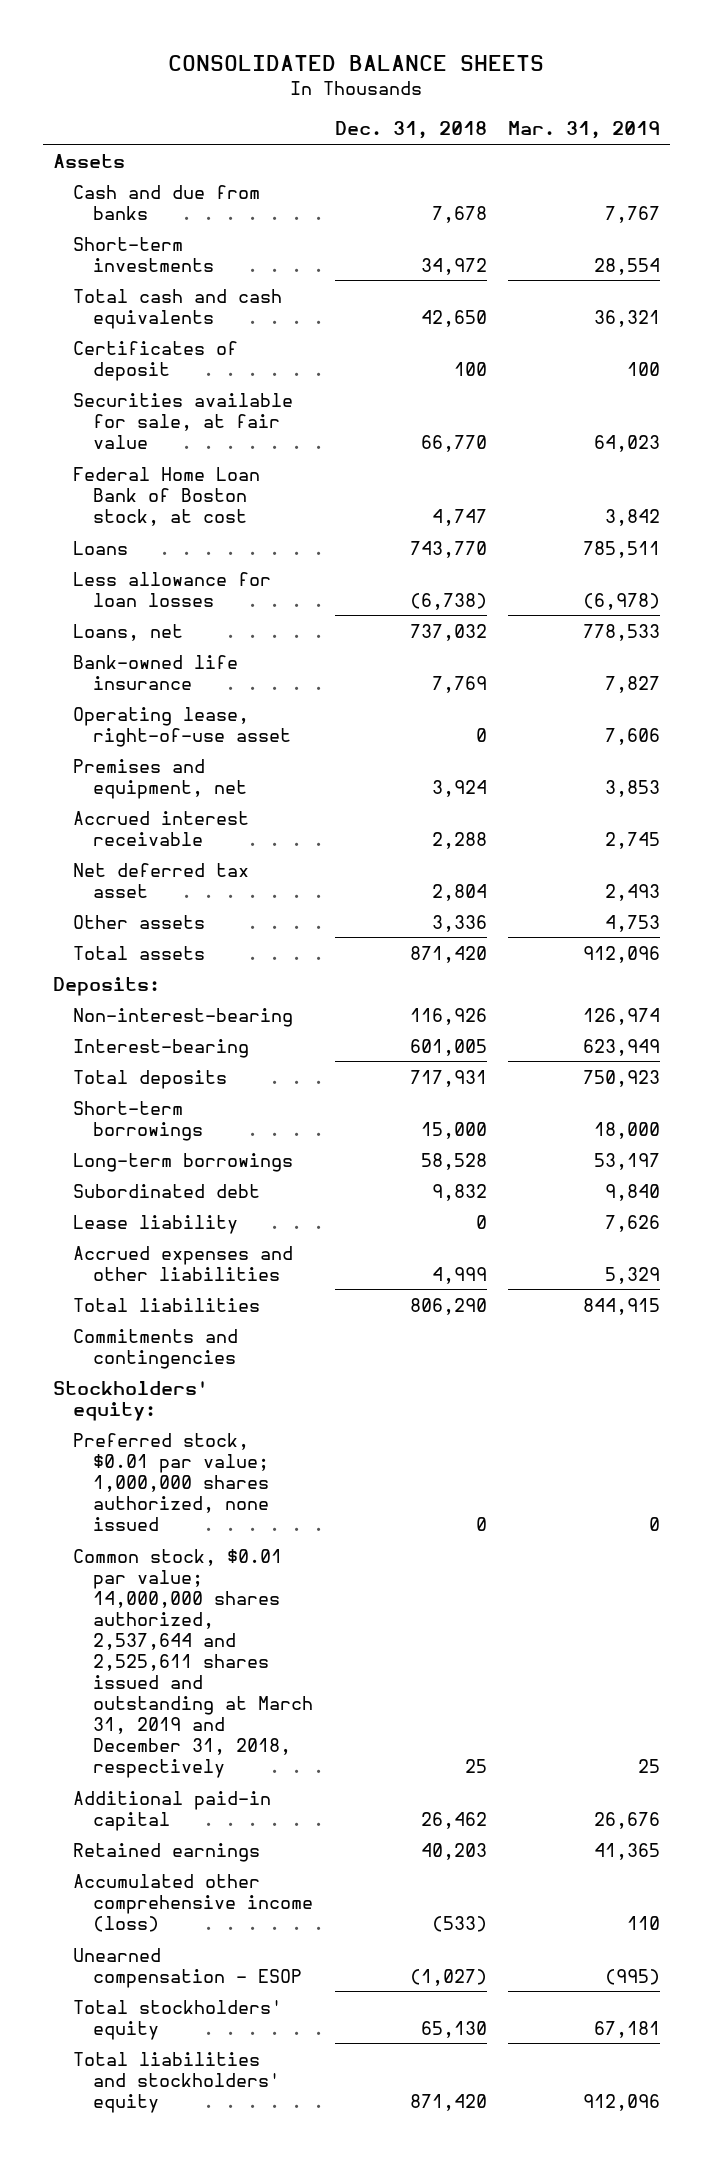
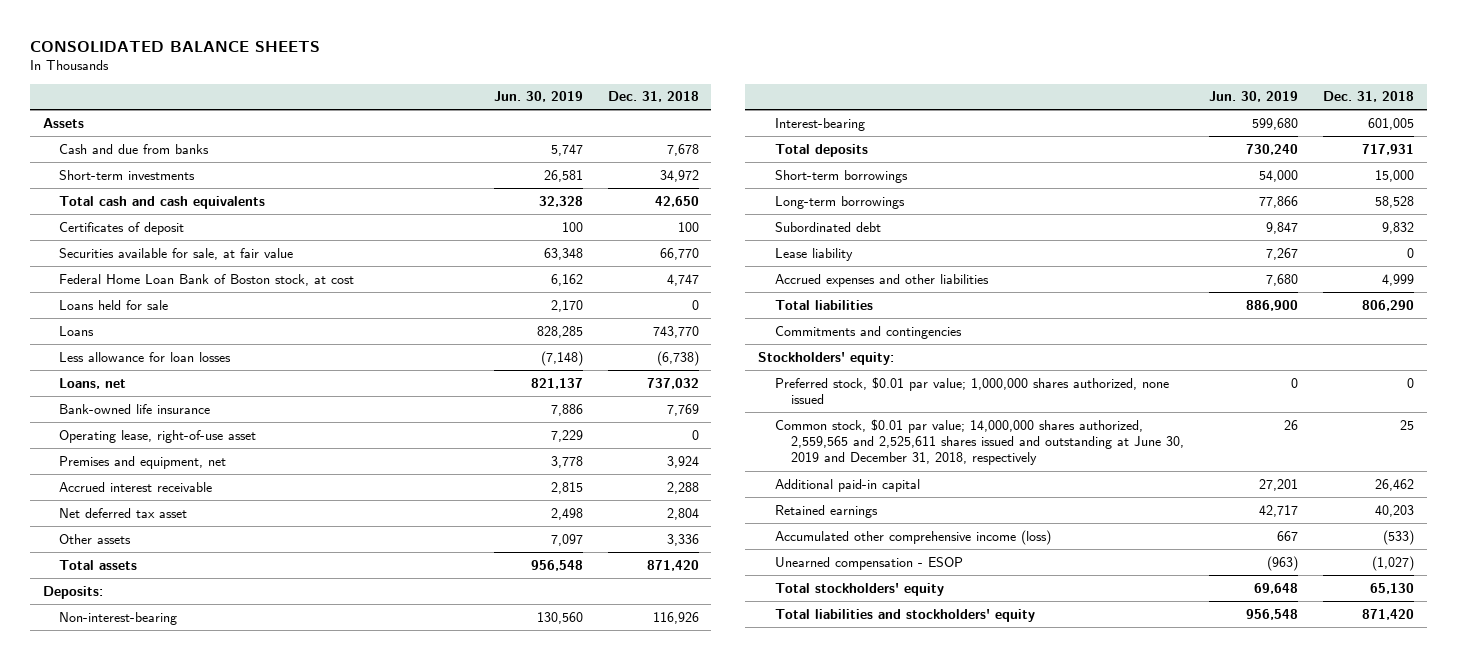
[507,121,660,140] Mar. 31, 2019 -> none
none -> [493,91,583,103] Jun. 30, 2019
none -> [59,299,169,310] Loans held for sale
[73,1548,314,1779] Common stock, $0.01 par value; 14,000,000 shares authorized, 2,537,644 and 2,525,611 shares issued and outstanding at March 31, 2019 and December 31, 2018, respectively -> [774,418,1185,466] Common stock, $0.01 par value; 14,000,000 shares authorized, 2,559,565 and 2,525,611 shares issued and outstanding at June 30, 2019 and December 31, 2018, respectively

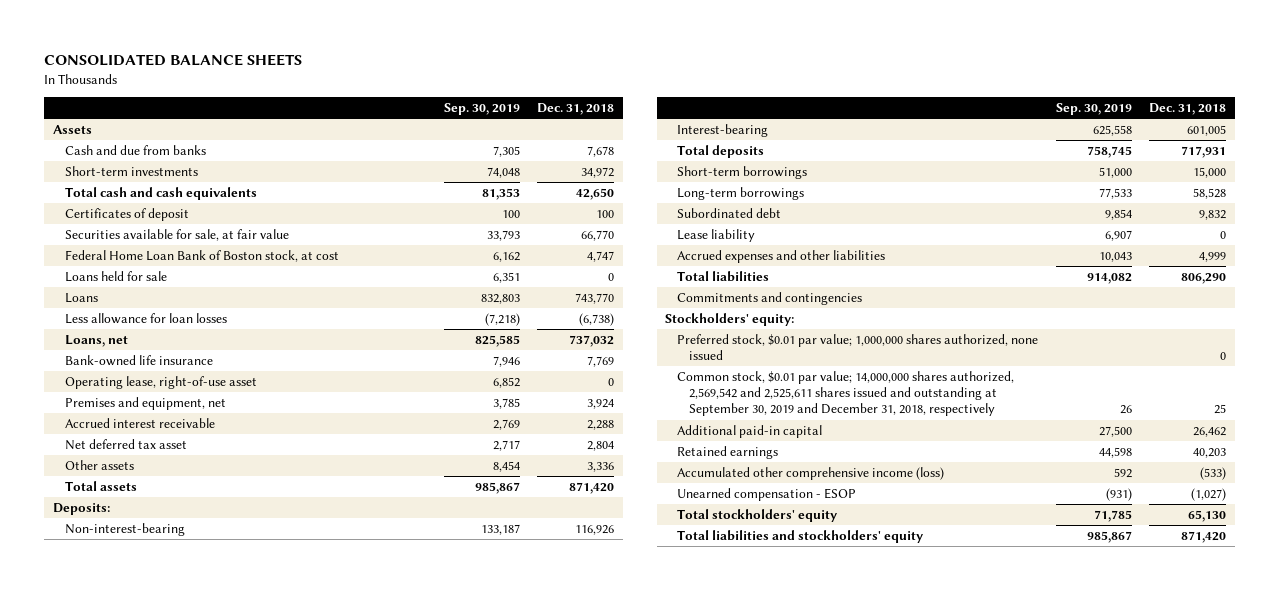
[493,91,583,103] Jun. 30, 2019 -> none
none -> [443,102,520,115] Sep. 30, 2019
[774,418,1185,466] Common stock, $0.01 par value; 14,000,000 shares authorized, 2,559,565 and 2,525,611 shares issued and outstanding at June 30, 2019 and December 31, 2018, respectively -> [677,370,1015,417] Common stock, $0.01 par value; 14,000,000 shares authorized, 2,569,542 and 2,525,611 shares issued and outstanding at September 30, 2019 and December 31, 2018, respectively

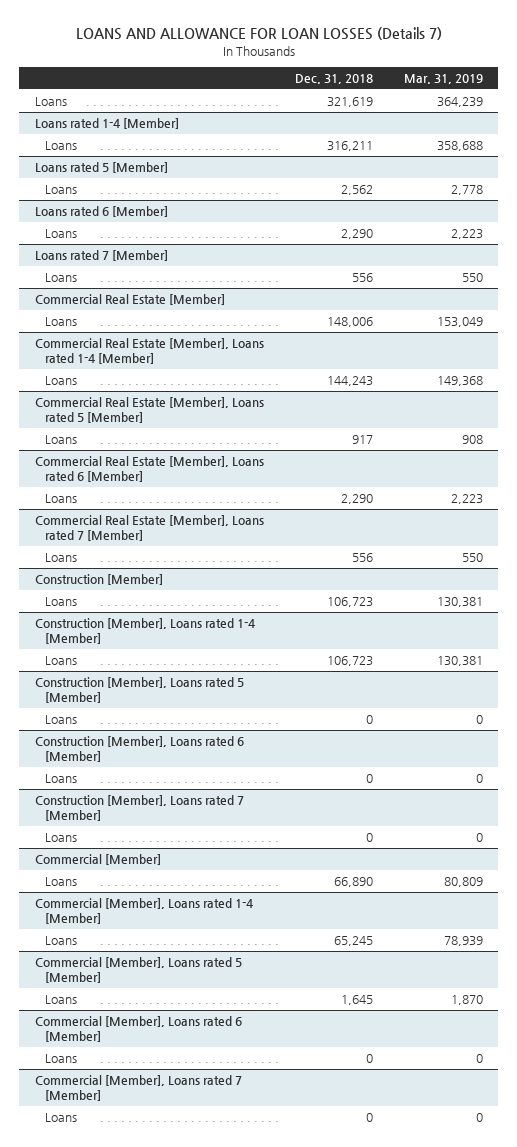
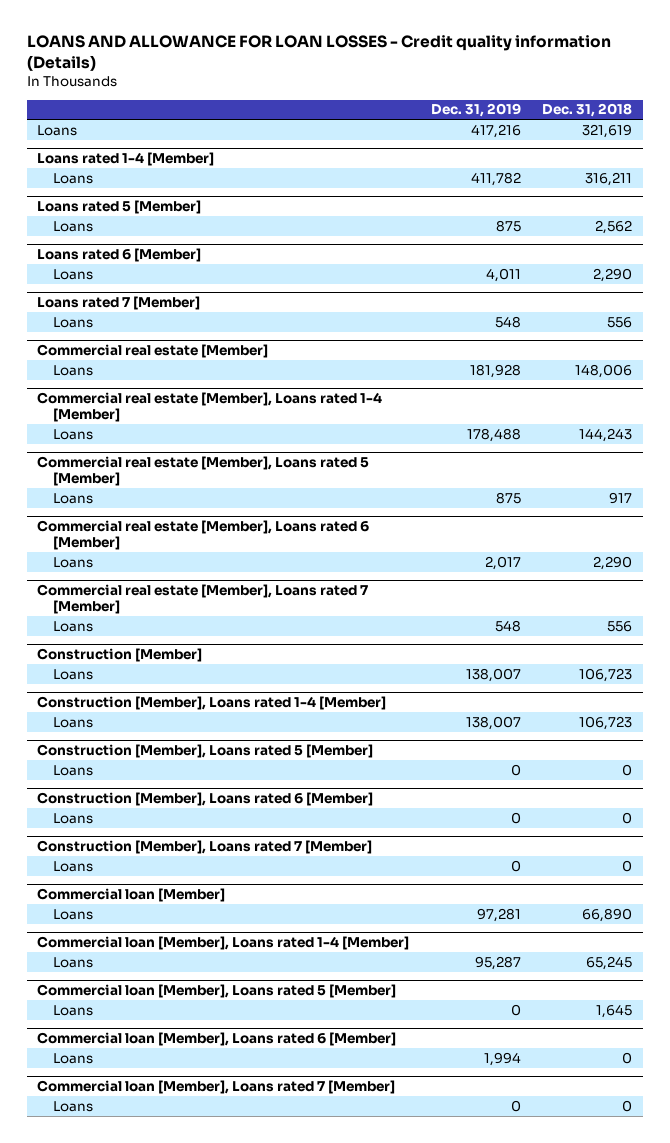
[75,27,442,41] LOANS AND ALLOWANCE FOR LOAN LOSSES (Details 7) -> [26,35,611,72] LOANS AND ALLOWANCE FOR LOAN LOSSES - Credit quality information (Details)
[403,74,483,85] Mar. 31, 2019 -> none
none -> [430,103,521,118] Dec. 31, 2019
[34,294,225,306] Commercial Real Estate [Member] -> [37,343,269,358] Commercial real estate [Member]
[34,338,264,365] Commercial Real Estate [Member], Loans rated 1-4 [Member] -> [37,391,383,423] Commercial real estate [Member], Loans rated 1-4 [Member]
[34,397,264,424] Commercial Real Estate [Member], Loans rated 5 [Member] -> [37,455,370,487] Commercial real estate [Member], Loans rated 5 [Member]
[34,456,264,483] Commercial Real Estate [Member], Loans rated 6 [Member] -> [37,519,370,551] Commercial real estate [Member], Loans rated 6 [Member]
[34,515,264,542] Commercial Real Estate [Member], Loans rated 7 [Member] -> [37,583,369,615] Commercial real estate [Member], Loans rated 7 [Member]
[34,854,161,866] Commercial [Member] -> [37,887,226,902] Commercial loan [Member]
[34,898,253,925] Commercial [Member], Loans rated 1-4 [Member] -> [37,935,410,950] Commercial loan [Member], Loans rated 1-4 [Member]
[34,957,242,984] Commercial [Member], Loans rated 5 [Member] -> [37,983,397,998] Commercial loan [Member], Loans rated 5 [Member]
[34,1016,242,1043] Commercial [Member], Loans rated 6 [Member] -> [37,1031,397,1046] Commercial loan [Member], Loans rated 6 [Member]
[34,1075,242,1102] Commercial [Member], Loans rated 7 [Member] -> [37,1079,396,1094] Commercial loan [Member], Loans rated 7 [Member]

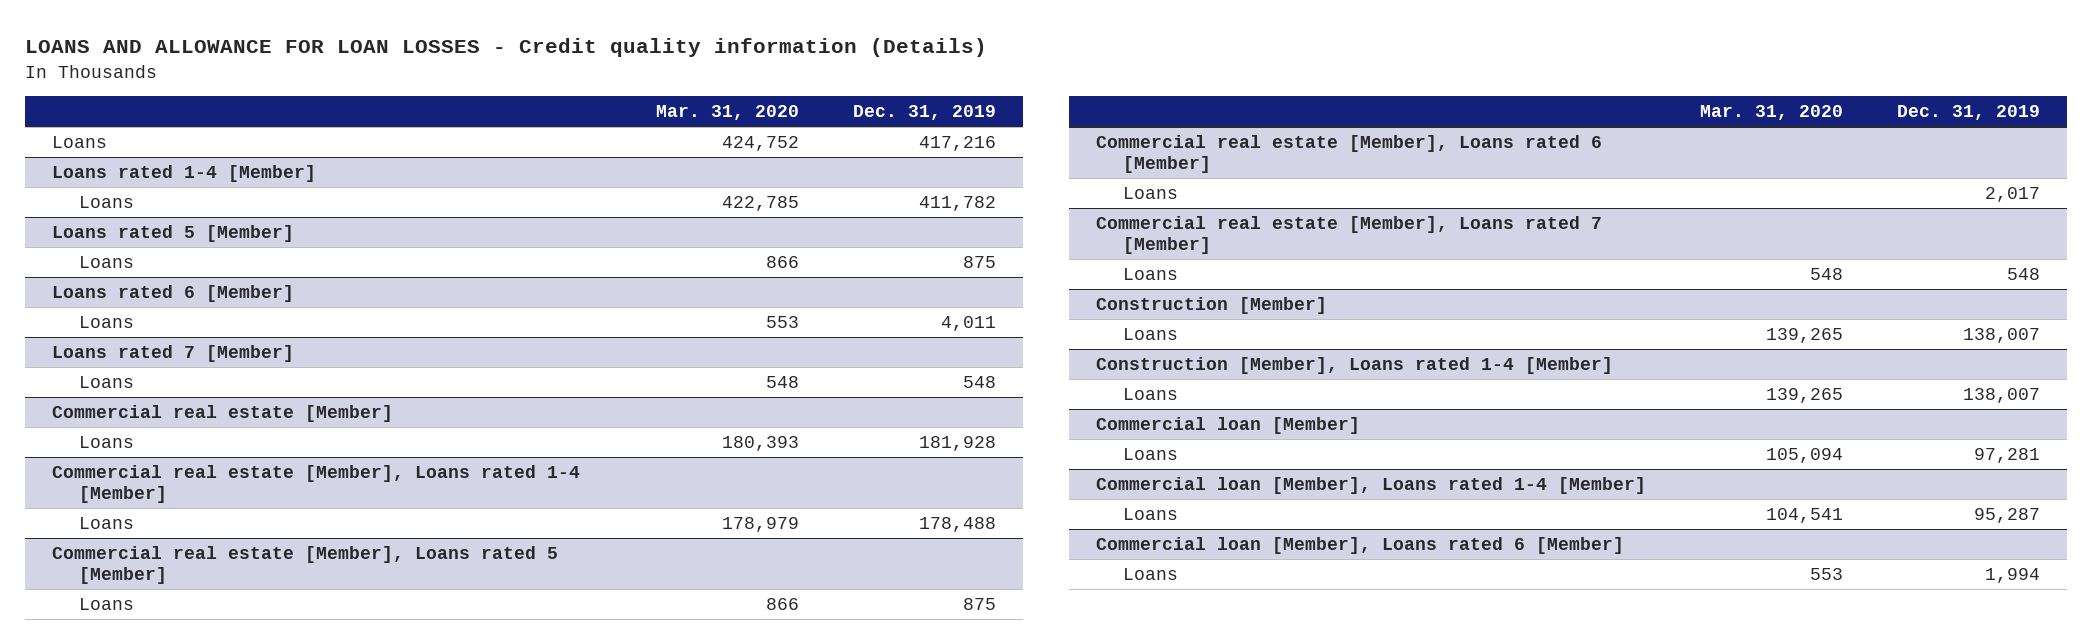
[542,103,633,118] Dec. 31, 2018 -> none
none -> [656,105,800,121] Mar. 31, 2020
[37,743,374,758] Construction [Member], Loans rated 5 [Member] -> none
[52,764,93,776] Loans -> none
[37,791,374,806] Construction [Member], Loans rated 6 [Member] -> none
[52,812,93,824] Loans -> none
[37,839,373,854] Construction [Member], Loans rated 7 [Member] -> none
[52,860,93,872] Loans -> none
[37,983,397,998] Commercial loan [Member], Loans rated 5 [Member] -> none
[52,1004,93,1016] Loans -> none
[37,1079,396,1094] Commercial loan [Member], Loans rated 7 [Member] -> none
[52,1100,93,1112] Loans -> none

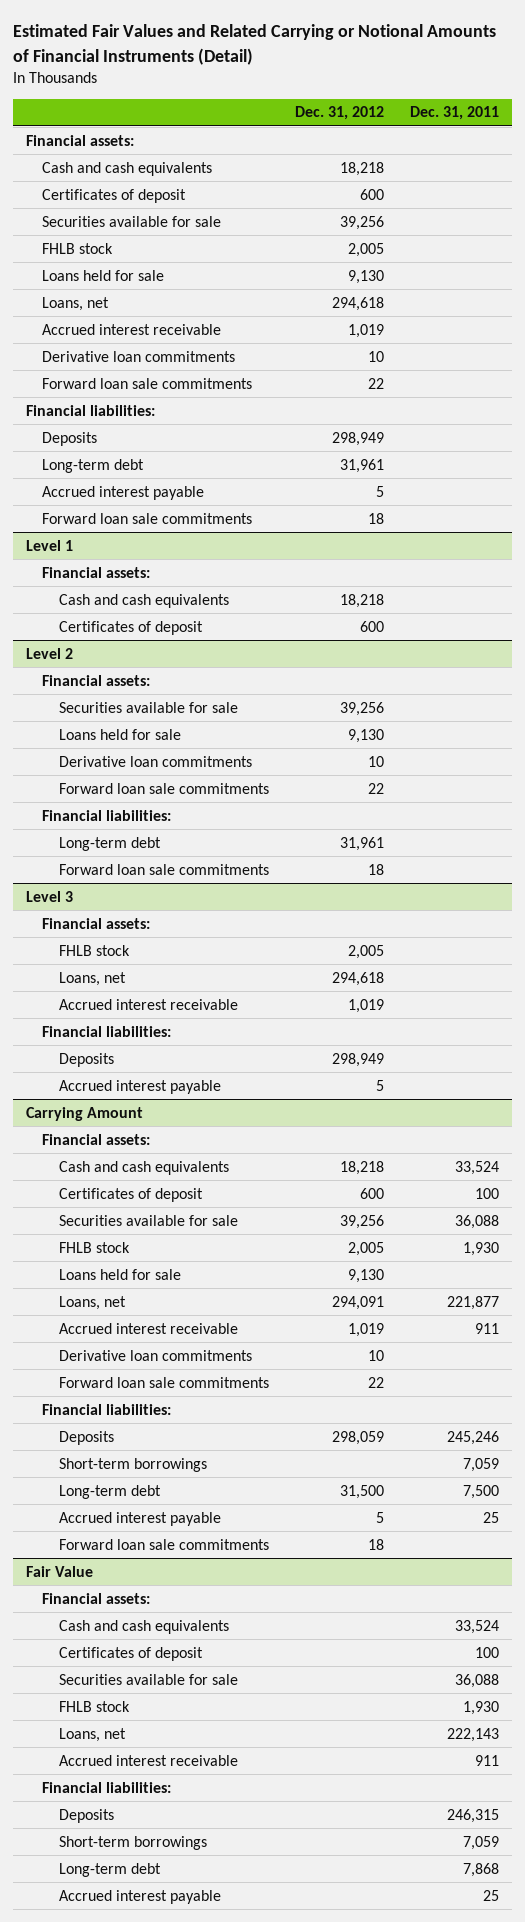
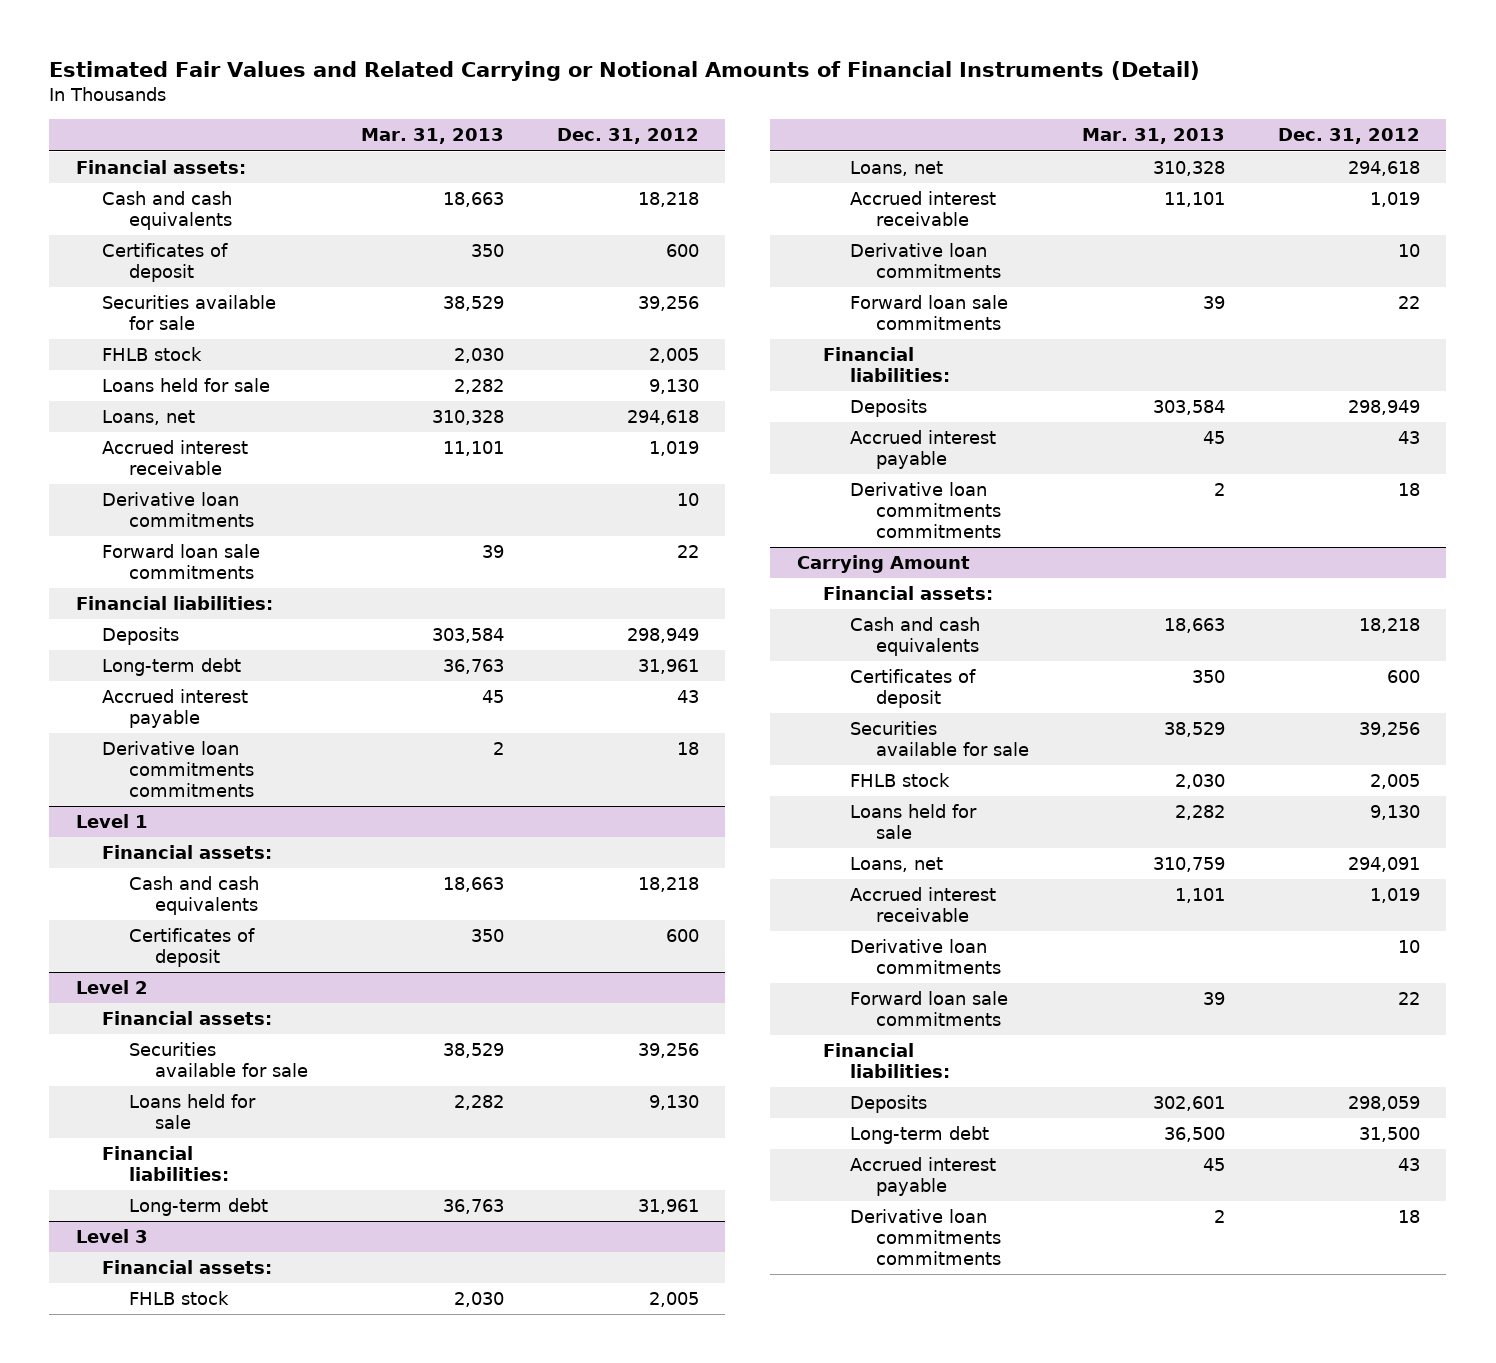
[409,106,499,121] Dec. 31, 2011 -> none
none -> [361,128,505,145] Mar. 31, 2013
[376,485,385,497] 5 -> [676,690,699,704] 43
[42,512,253,524] Forward loan sale commitments -> [102,741,254,797] Derivative loan commitments commitments
[59,755,253,767] Derivative loan commitments -> none
[59,782,270,794] Forward loan sale commitments -> none
[59,863,270,875] Forward loan sale commitments -> none
none -> [849,243,1002,278] Derivative loan commitments
none -> [849,295,1008,330] Forward loan sale commitments
[376,1079,385,1091] 5 -> [1397,431,1420,445] 43
none -> [849,482,1002,538] Derivative loan commitments commitments
[59,1457,208,1472] Short-term borrowings -> none
[25,1565,93,1577] Fair Value -> none
[42,1592,151,1604] Financial assets: -> none
[59,1619,230,1634] Cash and cash equivalents -> none
[59,1646,204,1661] Certificates of deposit -> none
[59,1673,239,1685] Securities available for sale -> none
[59,1700,131,1712] FHLB stock -> none
[59,1727,127,1742] Loans, net -> none
[59,1754,239,1766] Accrued interest receivable -> none
[42,1781,172,1793] Financial liabilities: -> none
[59,1808,115,1823] Deposits -> none
[59,1835,208,1850] Short-term borrowings -> none
[59,1862,162,1877] Long-term debt -> none
[59,1889,222,1904] Accrued interest payable -> none
[376,1511,385,1523] 5 -> [1397,1158,1420,1172] 43
[59,1538,270,1550] Forward loan sale commitments -> [849,1209,1002,1265] Derivative loan commitments commitments

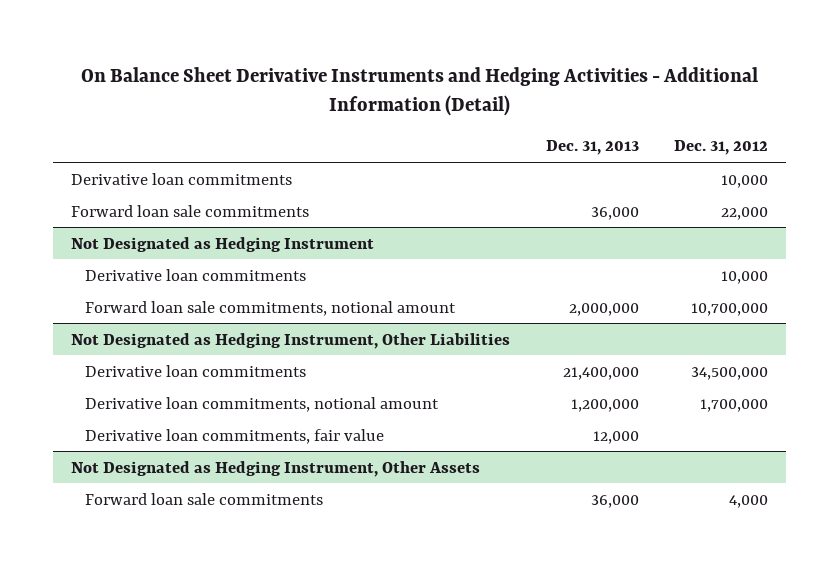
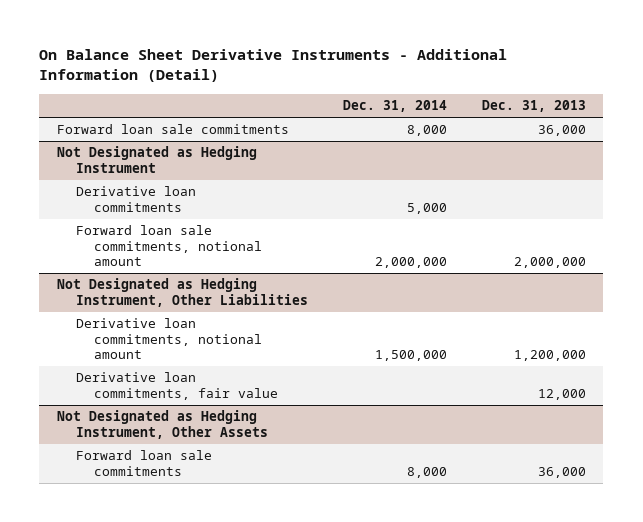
[80,67,758,117] On Balance Sheet Derivative Instruments and Hedging Activities - Additional Information (Detail) -> [39,48,508,83] On Balance Sheet Derivative Instruments - Additional Information (Detail)
[674,140,769,156] Dec. 31, 2012 -> none
none -> [342,100,447,113] Dec. 31, 2014
[71,172,293,185] Derivative loan commitments -> none
[84,364,306,377] Derivative loan commitments -> none

